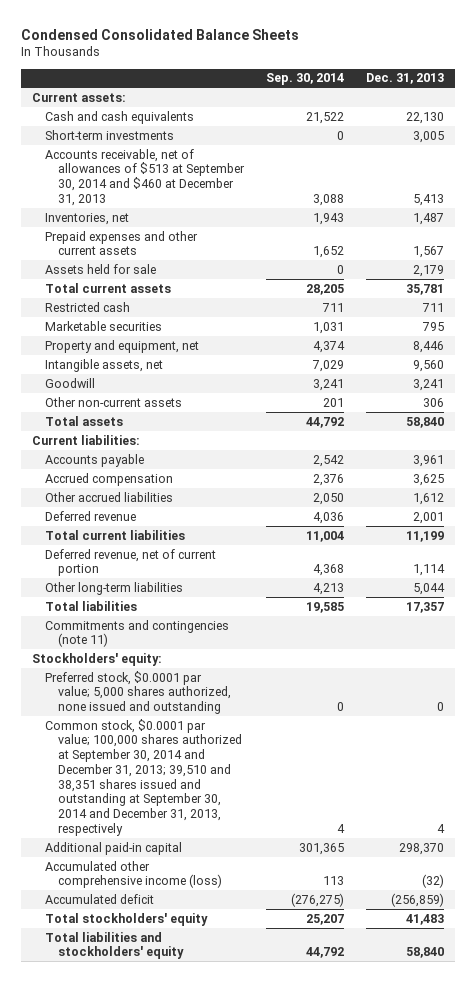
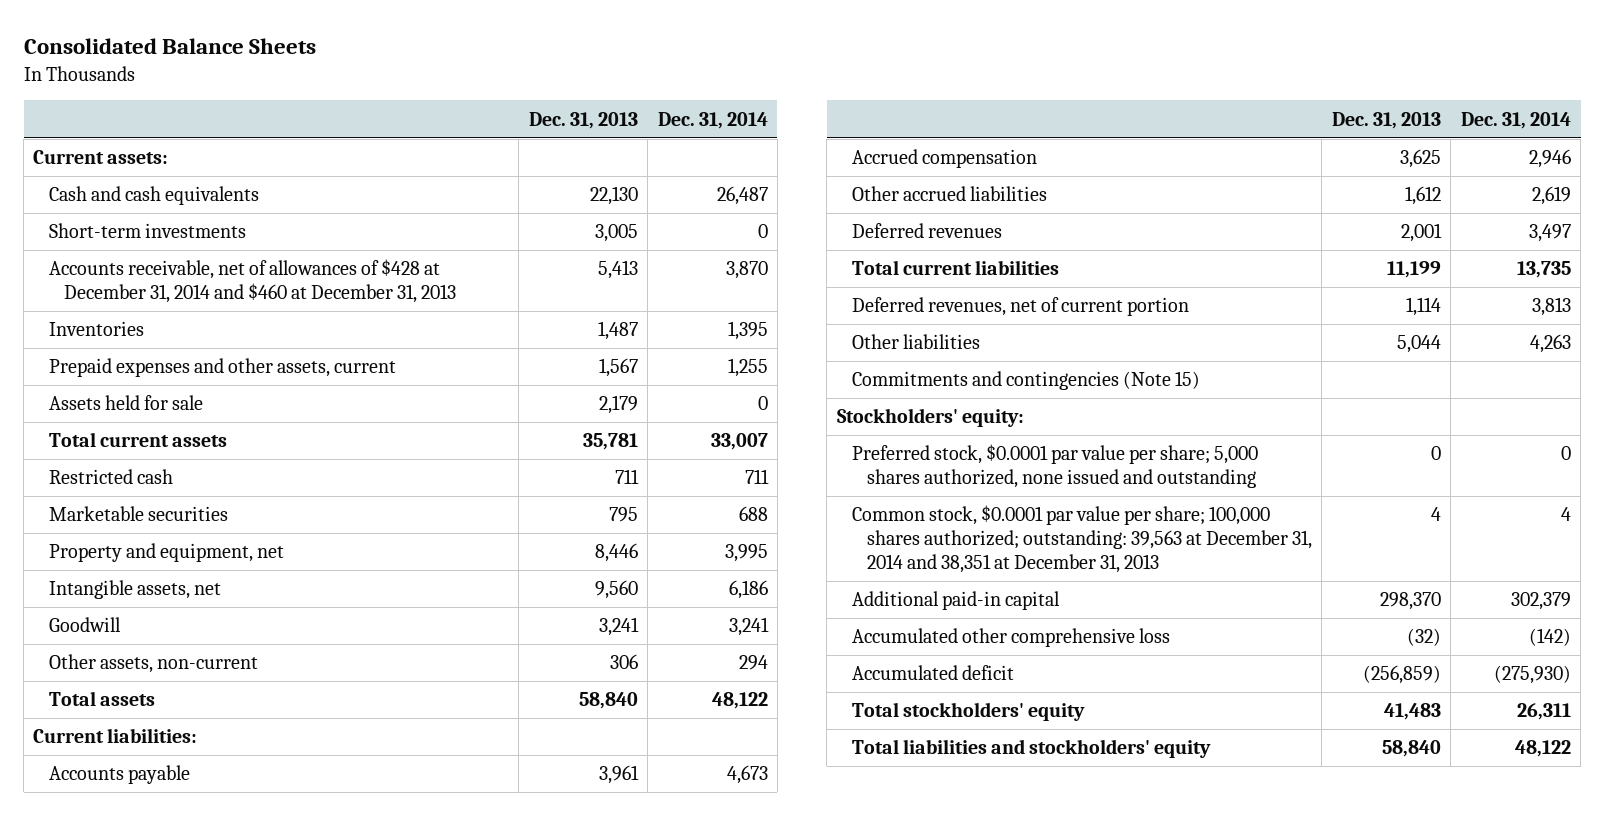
[20,28,299,40] Condensed Consolidated Balance Sheets -> [23,38,316,55] Consolidated Balance Sheets
[265,73,344,86] Sep. 30, 2014 -> none
none -> [657,111,768,129] Dec. 31, 2014
[44,148,245,206] Accounts receivable, net of allowances of $513 at September 30, 2014 and $460 at December 31, 2013 -> [48,259,456,304] Accounts receivable, net of allowances of $428 at December 31, 2014 and $460 at December 31, 2013
[44,212,129,225] Inventories, net -> [48,321,144,337] Inventories
[44,230,198,256] Prepaid expenses and other current assets -> [48,358,396,378] Prepaid expenses and other assets, current
[44,396,182,407] Other non-current assets -> [48,654,258,674] Other assets, non-current
[44,510,136,521] Deferred revenue -> [851,223,1002,239] Deferred revenues
[44,600,137,611] Total liabilities -> none
[44,548,216,577] Deferred revenue, net of current portion -> [851,297,1189,317] Deferred revenues, net of current portion
[44,581,183,595] Other long-term liabilities -> [851,334,980,350] Other liabilities
[44,619,229,648] Commitments and contingencies (note 11) -> [851,371,1200,391] Commitments and contingencies (Note 15)
[44,670,231,715] Preferred stock, $0.0001 par value; 5,000 shares authorized, none issued and outstanding -> [851,444,1258,489] Preferred stock, $0.0001 par value per share; 5,000 shares authorized, none issued and outstanding
[44,718,242,836] Common stock, $0.0001 par value; 100,000 shares authorized at September 30, 2014 and December 31, 2013; 39,510 and 38,351 shares issued and outstanding at September 30, 2014 and December 31, 2013, respectively -> [851,505,1312,574] Common stock, $0.0001 par value per share; 100,000 shares authorized; outstanding: 39,563 at December 31, 2014 and 38,351 at December 31, 2013
[44,860,222,889] Accumulated other comprehensive income (loss) -> [851,628,1170,648] Accumulated other comprehensive loss

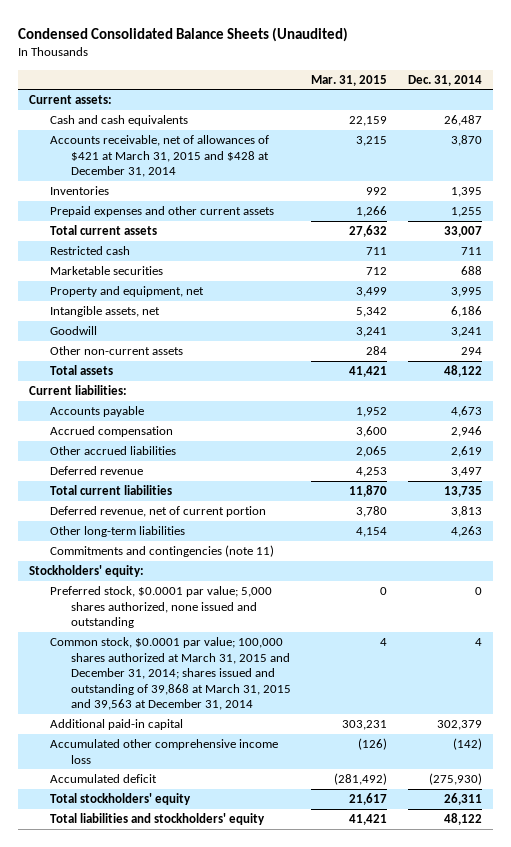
[23,38,316,55] Consolidated Balance Sheets -> [18,26,349,42] Condensed Consolidated Balance Sheets (Unaudited)
[528,111,638,129] Dec. 31, 2013 -> none
none -> [311,74,388,86] Mar. 31, 2015
[48,223,246,239] Short-term investments -> none
[48,259,456,304] Accounts receivable, net of allowances of $428 at December 31, 2014 and $460 at December 31, 2013 -> [49,135,269,178] Accounts receivable, net of allowances of $421 at March 31, 2015 and $428 at December 31, 2014
[48,395,203,411] Assets held for sale -> none
[48,358,396,378] Prepaid expenses and other assets, current -> [49,206,274,218] Prepaid expenses and other current assets
[48,654,258,674] Other assets, non-current -> [49,346,183,356] Other non-current assets
[851,223,1002,239] Deferred revenues -> [49,466,143,476] Deferred revenue
[851,297,1189,317] Deferred revenues, net of current portion -> [49,506,266,518] Deferred revenue, net of current portion
[851,334,980,350] Other liabilities -> [49,526,185,538] Other long-term liabilities
[851,371,1200,391] Commitments and contingencies (Note 15) -> [49,545,274,558] Commitments and contingencies (note 11)
[851,444,1258,489] Preferred stock, $0.0001 par value per share; 5,000 shares authorized, none issued and outstanding -> [49,586,272,629] Preferred stock, $0.0001 par value; 5,000 shares authorized, none issued and outstanding
[851,505,1312,574] Common stock, $0.0001 par value per share; 100,000 shares authorized; outstanding: 39,563 at December 31, 2014 and 38,351 at December 31, 2013 -> [49,637,291,711] Common stock, $0.0001 par value; 100,000 shares authorized at March 31, 2015 and December 31, 2014; shares issued and outstanding of 39,868 at March 31, 2015 and 39,563 at December 31, 2014
[851,628,1170,648] Accumulated other comprehensive loss -> [49,739,278,764] Accumulated other comprehensive income loss

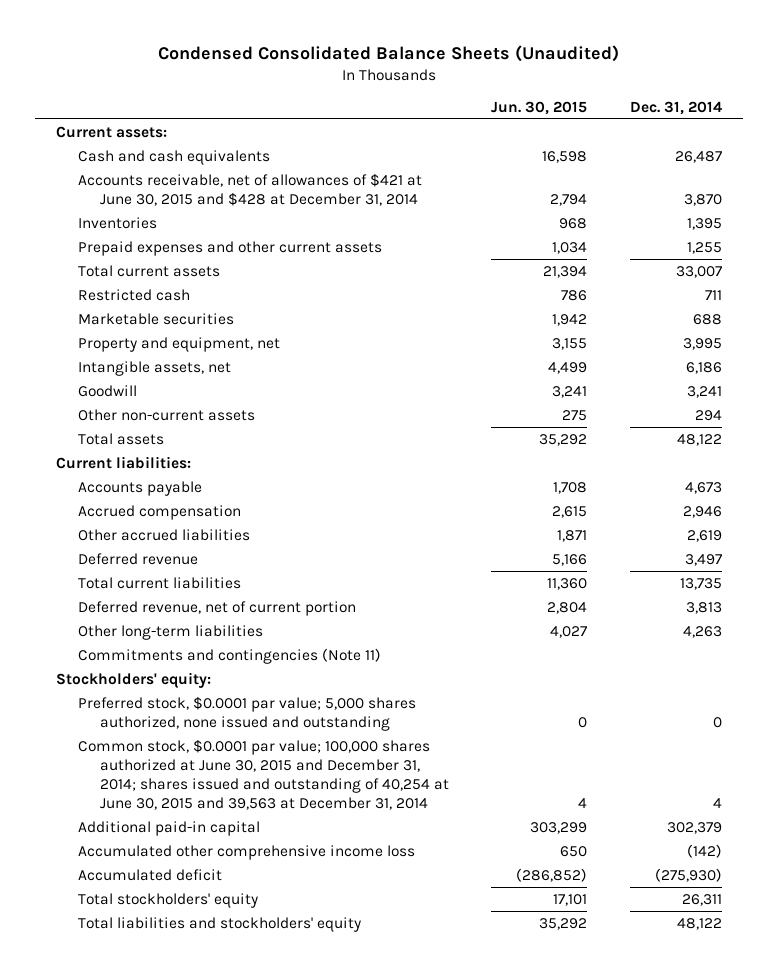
[311,74,388,86] Mar. 31, 2015 -> none
none -> [491,100,588,115] Jun. 30, 2015
[49,135,269,178] Accounts receivable, net of allowances of $421 at March 31, 2015 and $428 at December 31, 2014 -> [77,172,422,206] Accounts receivable, net of allowances of $421 at June 30, 2015 and $428 at December 31, 2014
[49,545,274,558] Commitments and contingencies (note 11) -> [77,647,381,664] Commitments and contingencies (Note 11)
[49,637,291,711] Common stock, $0.0001 par value; 100,000 shares authorized at March 31, 2015 and December 31, 2014; shares issued and outstanding of 39,868 at March 31, 2015 and 39,563 at December 31, 2014 -> [77,738,449,810] Common stock, $0.0001 par value; 100,000 shares authorized at June 30, 2015 and December 31, 2014; shares issued and outstanding of 40,254 at June 30, 2015 and 39,563 at December 31, 2014

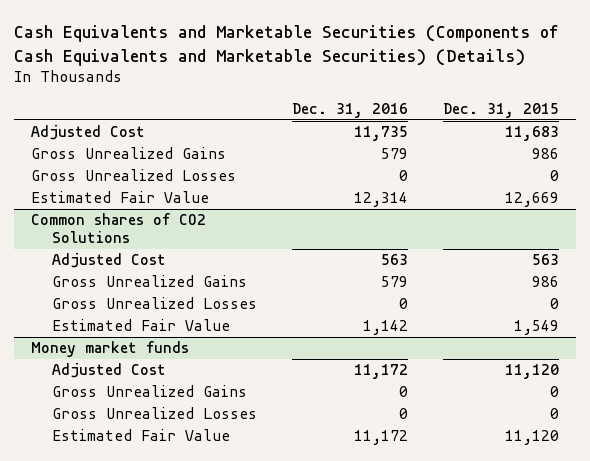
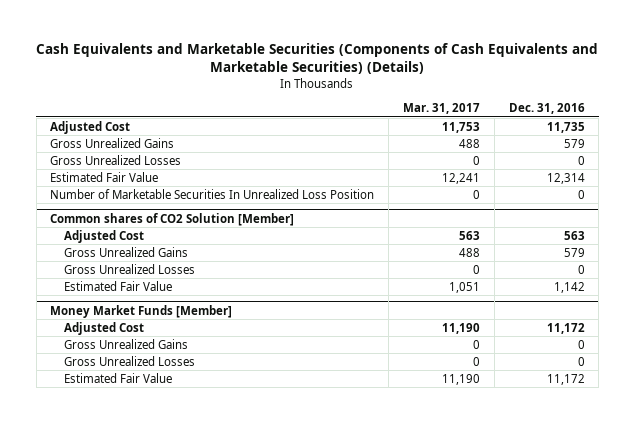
[442,103,559,119] Dec. 31, 2015 -> none
none -> [402,103,480,115] Mar. 31, 2017
none -> [50,188,375,199] Number of Marketable Securities In Unrealized Loss Position
[31,213,207,244] Common shares of CO2 Solutions -> [50,212,295,226] Common shares of CO2 Solution [Member]
[31,341,190,358] Money market funds -> [50,304,233,318] Money Market Funds [Member]

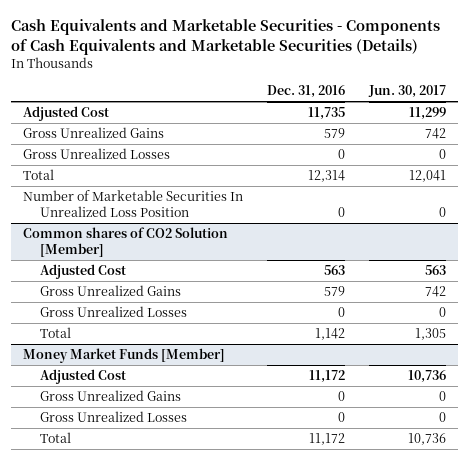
[36,43,599,75] Cash Equivalents and Marketable Securities (Components of Cash Equivalents and Marketable Securities) (Details) -> [11,18,441,55] Cash Equivalents and Marketable Securities - Components of Cash Equivalents and Marketable Securities (Details)
[402,103,480,115] Mar. 31, 2017 -> none
none -> [368,85,447,99] Jun. 30, 2017
[50,171,159,182] Estimated Fair Value -> [23,168,55,180] Total
[63,280,172,291] Estimated Fair Value -> [40,326,72,338] Total
[63,372,172,383] Estimated Fair Value -> [40,431,72,443] Total

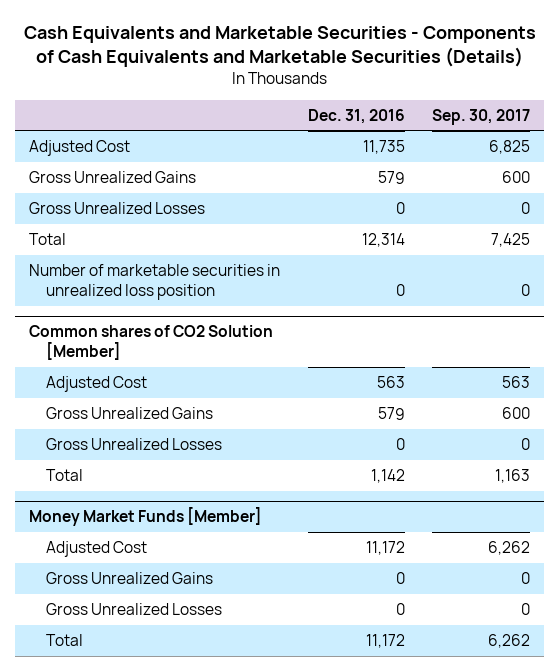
[368,85,447,99] Jun. 30, 2017 -> none
none -> [432,108,531,125] Sep. 30, 2017
[23,189,244,217] Number of Marketable Securities In Unrealized Loss Position -> [29,263,281,300] Number of marketable securities in unrealized loss position

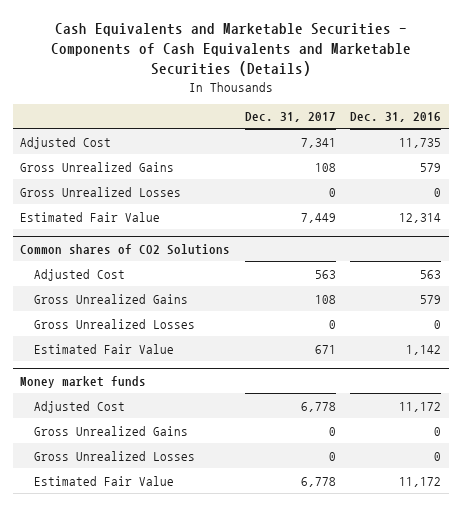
[432,108,531,125] Sep. 30, 2017 -> none
none -> [244,112,336,123] Dec. 31, 2017
[29,263,281,300] Number of marketable securities in unrealized loss position -> none
[29,232,67,245] Total -> [20,211,161,222] Estimated Fair Value
[29,324,274,361] Common shares of CO2 Solution [Member] -> [20,244,231,256] Common shares of CO2 Solutions
[46,468,84,481] Total -> [34,343,175,354] Estimated Fair Value
[29,506,263,526] Money Market Funds [Member] -> [20,376,147,389] Money market funds
[46,633,84,646] Total -> [34,475,175,486] Estimated Fair Value

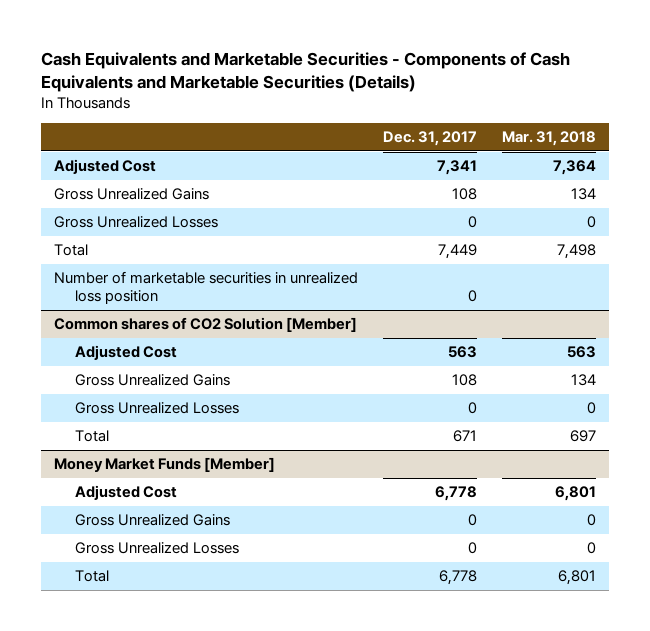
[350,112,442,123] Dec. 31, 2016 -> none
none -> [502,131,597,147] Mar. 31, 2018
[20,211,161,222] Estimated Fair Value -> [54,244,89,257] Total
none -> [54,271,359,305] Number of marketable securities in unrealized loss position
[20,244,231,256] Common shares of CO2 Solutions -> [54,317,358,333] Common shares of CO2 Solution [Member]
[34,343,175,354] Estimated Fair Value -> [74,430,109,443] Total
[20,376,147,389] Money market funds -> [54,457,276,473] Money Market Funds [Member]
[34,475,175,486] Estimated Fair Value -> [74,570,109,583] Total

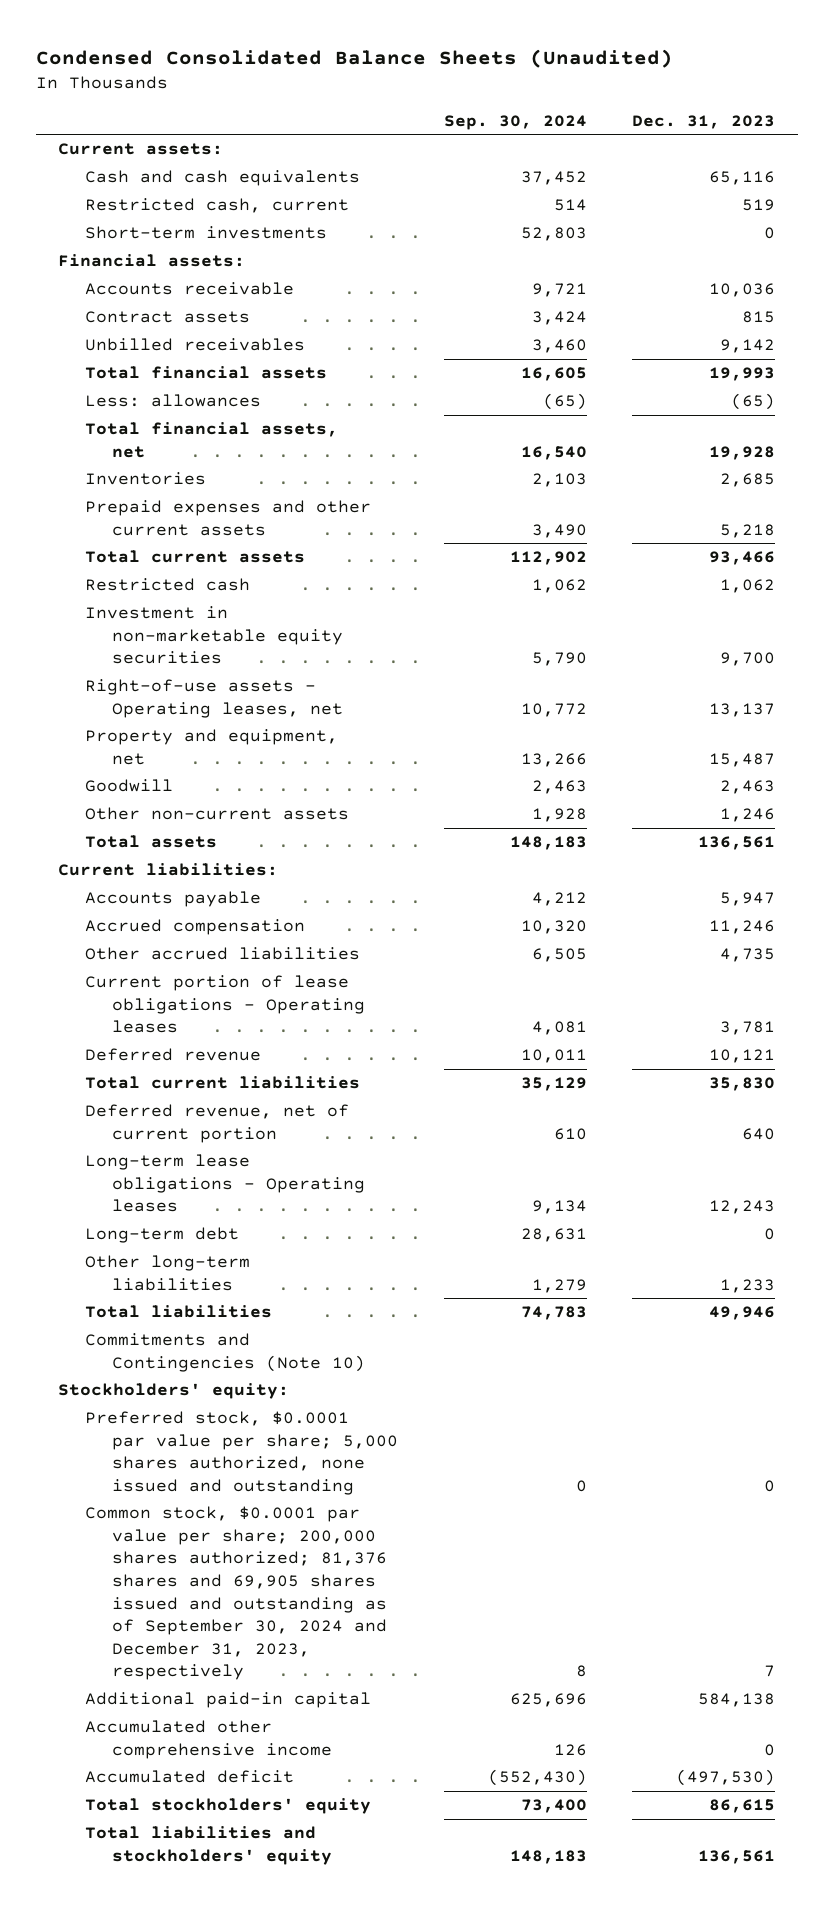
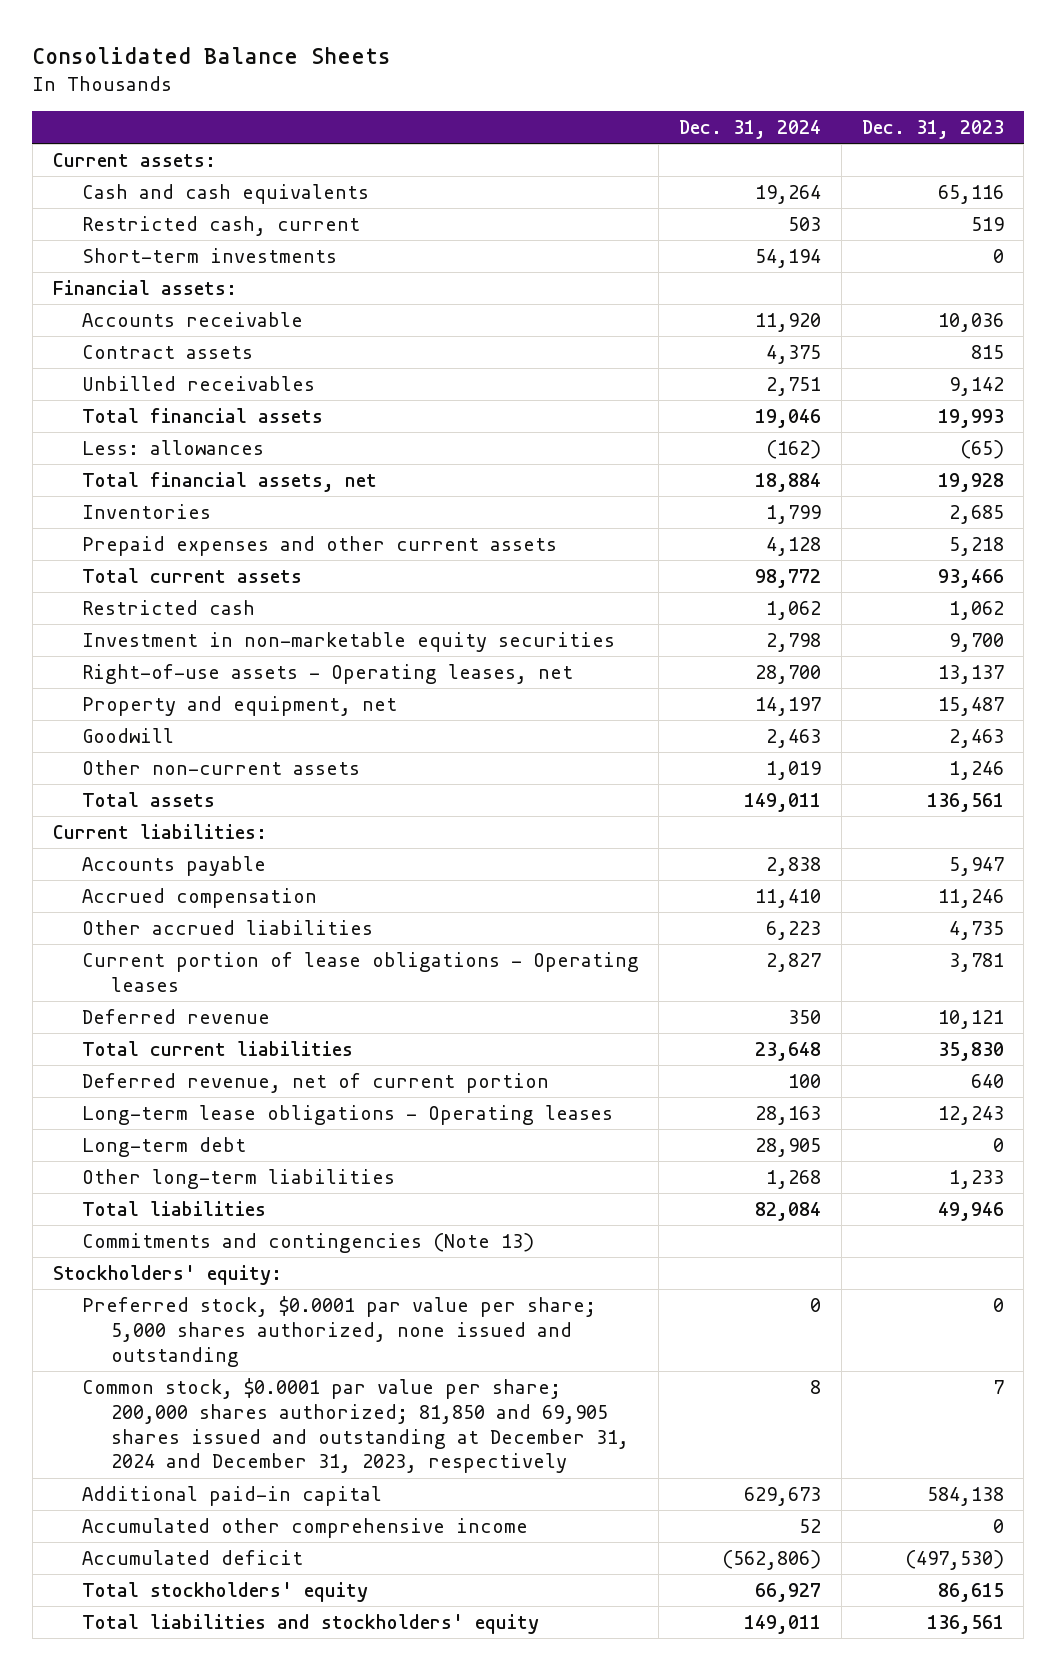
[35,48,673,68] Condensed Consolidated Balance Sheets (Unaudited) -> [32,46,392,64] Consolidated Balance Sheets
[443,114,587,130] Sep. 30, 2024 -> none
none -> [679,120,822,140] Dec. 31, 2024
[85,1333,366,1372] Commitments and Contingencies (Note 10) -> [81,1233,534,1254] Commitments and contingencies (Note 13)
[85,1506,388,1681] Common stock, $0.0001 par value per share; 200,000 shares authorized; 81,376 shares and 69,905 shares issued and outstanding as of September 30, 2024 and December 31, 2023, respectively -> [81,1378,629,1474] Common stock, $0.0001 par value per share; 200,000 shares authorized; 81,850 and 69,905 shares issued and outstanding at December 31, 2024 and December 31, 2023, respectively

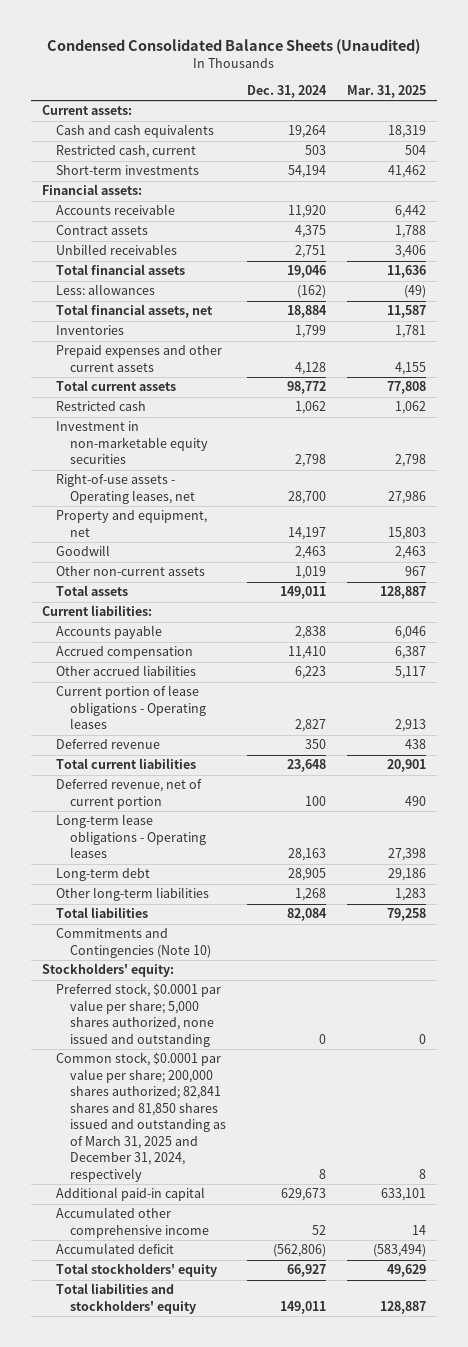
[32,46,392,64] Consolidated Balance Sheets -> [47,38,421,54] Condensed Consolidated Balance Sheets (Unaudited)
[861,120,1004,140] Dec. 31, 2023 -> none
none -> [347,85,427,99] Mar. 31, 2025
[81,1233,534,1254] Commitments and contingencies (Note 13) -> [55,928,211,958] Commitments and Contingencies (Note 10)
[81,1378,629,1474] Common stock, $0.0001 par value per share; 200,000 shares authorized; 81,850 and 69,905 shares issued and outstanding at December 31, 2024 and December 31, 2023, respectively -> [55,1052,226,1182] Common stock, $0.0001 par value per share; 200,000 shares authorized; 82,841 shares and 81,850 shares issued and outstanding as of March 31, 2025 and December 31, 2024, respectively

